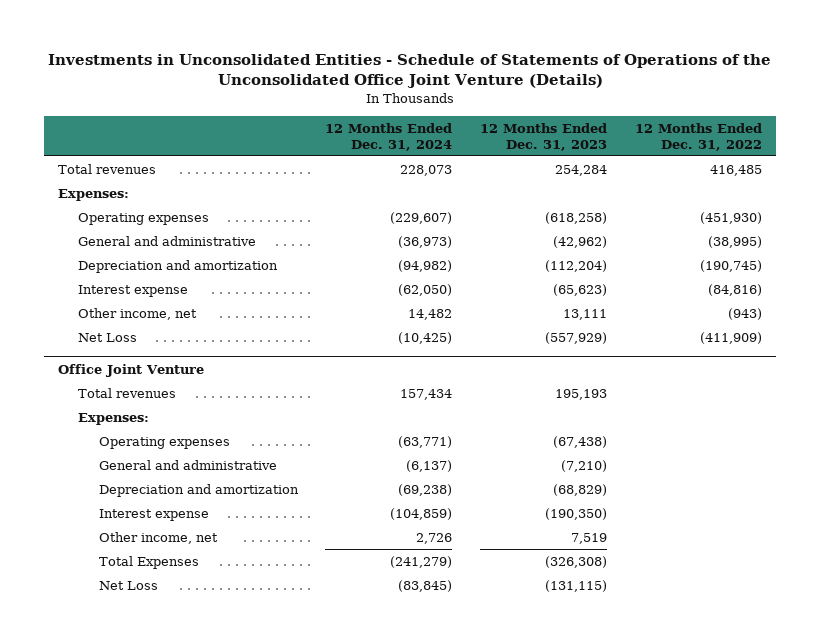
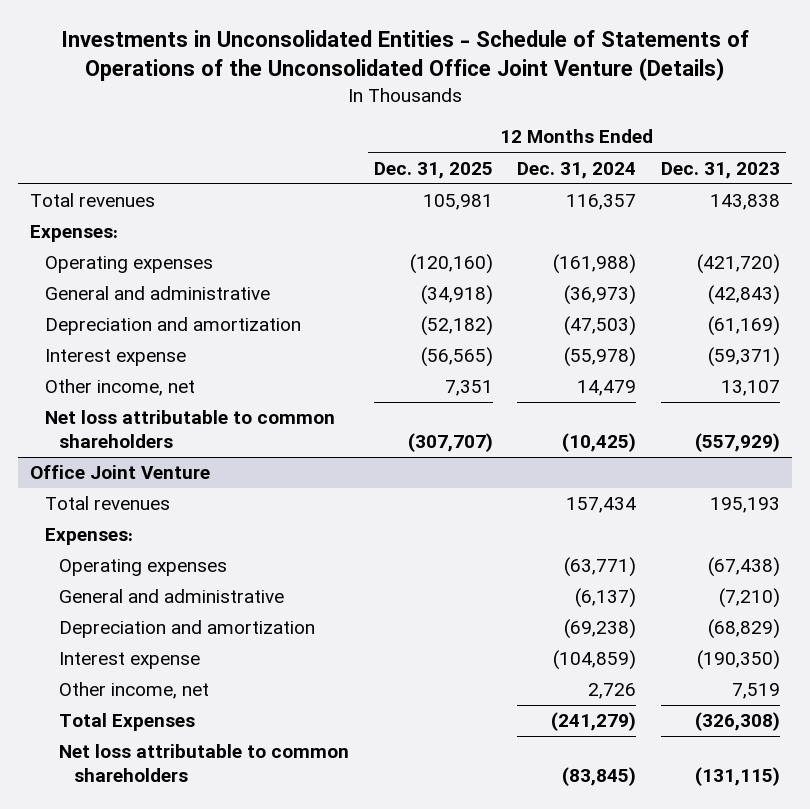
[634,123,762,151] 12 Months Ended Dec. 31, 2022 -> none
none -> [373,161,493,179] Dec. 31, 2025
[400,164,453,176] 228,073 -> [566,194,637,211] 116,357
[555,164,608,176] 254,284 -> [709,194,780,211] 143,838
[390,211,453,224] (229,607) -> [553,254,637,275] (161,988)
[545,211,608,224] (618,258) -> [696,254,780,275] (421,720)
[553,235,608,248] (42,962) -> [707,285,780,306] (42,843)
[398,259,453,272] (94,982) -> [564,316,637,337] (47,503)
[545,259,608,272] (112,204) -> [707,316,780,337] (61,169)
[398,283,453,296] (62,050) -> [564,347,637,368] (55,978)
[553,283,608,296] (65,623) -> [707,347,780,368] (59,371)
[408,308,453,320] 14,482 -> [577,380,637,397] 14,479
[563,308,608,320] 13,111 -> [720,380,780,397] 13,107
[78,332,138,342] Net Loss -> [44,410,335,449] Net loss attributable to common shareholders
[98,580,158,590] Net Loss -> [59,744,350,783] Net loss attributable to common shareholders

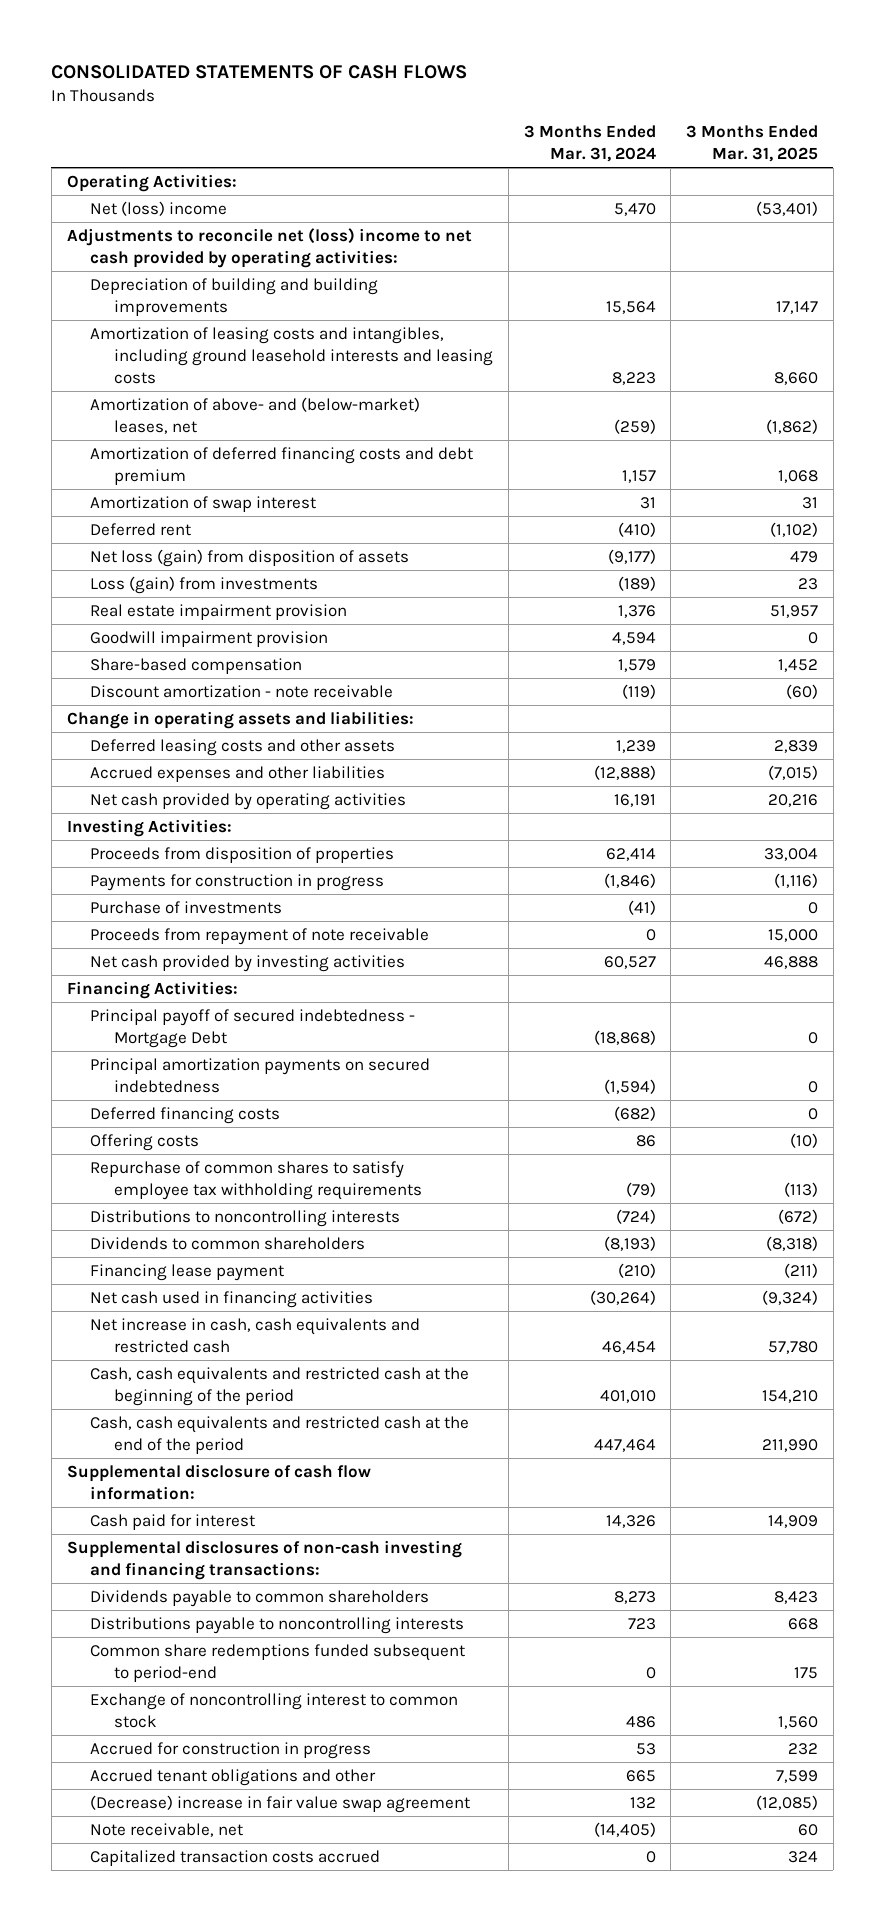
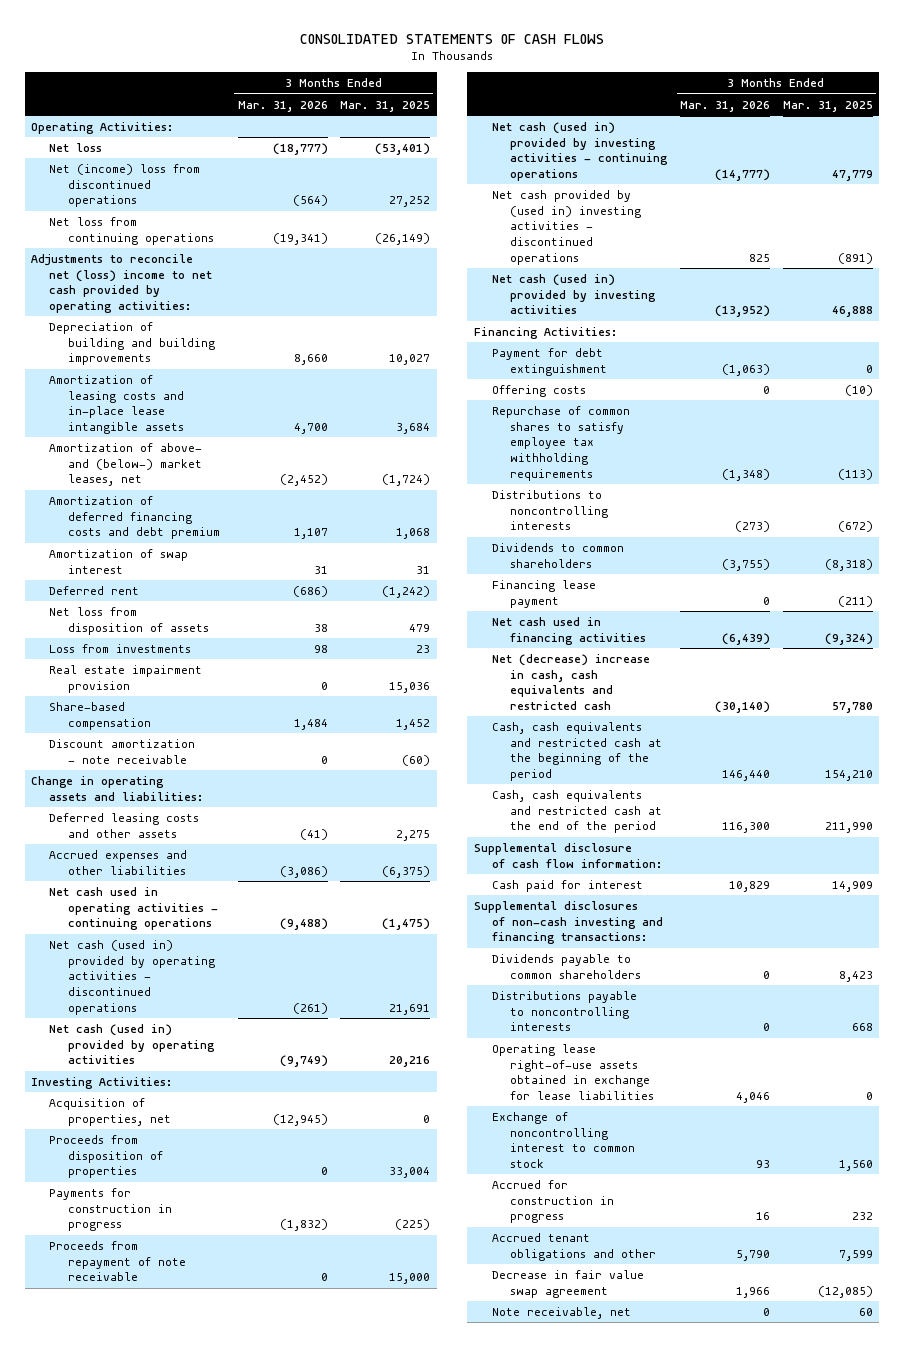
[523,125,656,163] 3 Months Ended Mar. 31, 2024 -> none
none -> [237,100,328,112] Mar. 31, 2026
[90,201,228,217] Net (loss) income -> [49,142,103,152] Net loss
none -> [49,163,201,208] Net (income) loss from discontinued operations
none -> [49,216,214,245] Net loss from continuing operations
[775,300,818,314] 17,147 -> [389,354,431,366] 10,027
[90,327,494,384] Amortization of leasing costs and intangibles, including ground leasehold interests and leasing costs -> [49,374,184,434] Amortization of leasing costs and in-place lease intangible assets
[773,371,818,385] 8,660 -> [396,422,431,434] 3,684
[90,397,421,434] Amortization of above- and (below-market) leases, net -> [49,442,203,487] Amortization of above- and (below-) market leases, net
[765,418,818,434] (1,862) -> [382,474,431,487] (1,724)
[90,631,329,648] Goodwill impairment provision -> none
[769,522,818,538] (1,102) -> [382,585,431,598] (1,242)
[90,549,410,568] Net loss (gain) from disposition of assets -> [49,606,209,635] Net loss from disposition of assets
[90,576,319,595] Loss (gain) from investments -> [49,643,192,653] Loss from investments
[769,605,818,619] 51,957 -> [389,681,431,693] 15,036
[773,740,818,754] 2,839 -> [396,829,431,841] 2,275
[767,765,818,781] (7,015) -> [382,865,431,878] (6,375)
none -> [49,886,218,931] Net cash used in operating activities - continuing operations
none -> [49,939,215,1015] Net cash (used in) provided by operating activities - discontinued operations
[90,793,407,811] Net cash provided by operating activities -> [49,1023,215,1065] Net cash (used in) provided by operating activities
none -> [49,1097,171,1126] Acquisition of properties, net
[90,901,283,915] Purchase of investments -> none
[773,873,818,889] (1,116) -> [395,1219,431,1231] (225)
none -> [491,121,669,181] Net cash (used in) provided by investing activities - continuing operations
none -> [491,189,642,265] Net cash provided by (used in) investing activities - discontinued operations
[90,955,406,973] Net cash provided by investing activities -> [491,273,657,315] Net cash (used in) provided by investing activities
[90,1009,416,1048] Principal payoff of secured indebtedness - Mortgage Debt -> none
[90,1058,431,1093] Principal amortization payments on secured indebtedness -> none
[90,1107,281,1125] Deferred financing costs -> none
none -> [491,347,608,376] Payment for debt extinguishment
[90,1318,421,1353] Net increase in cash, cash equivalents and restricted cash -> [491,653,650,710] Net (decrease) increase in cash, cash equivalents and restricted cash
[90,1644,466,1682] Common share redemptions funded subsequent to period-end -> none
none -> [491,1043,655,1100] Operating lease right-of-use assets obtained in exchange for lease liabilities
[90,1795,471,1814] (Decrease) increase in fair value swap agreement -> [491,1269,644,1298] Decrease in fair value swap agreement
[90,1850,381,1867] Capitalized transaction costs accrued -> none

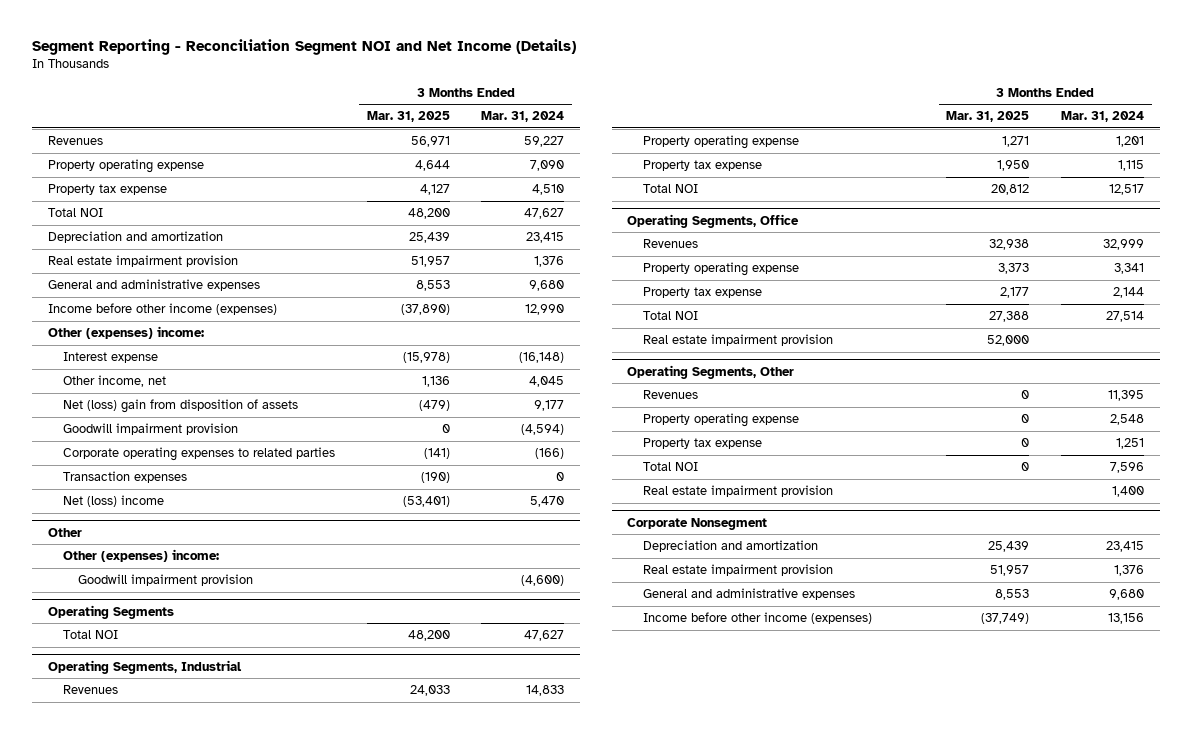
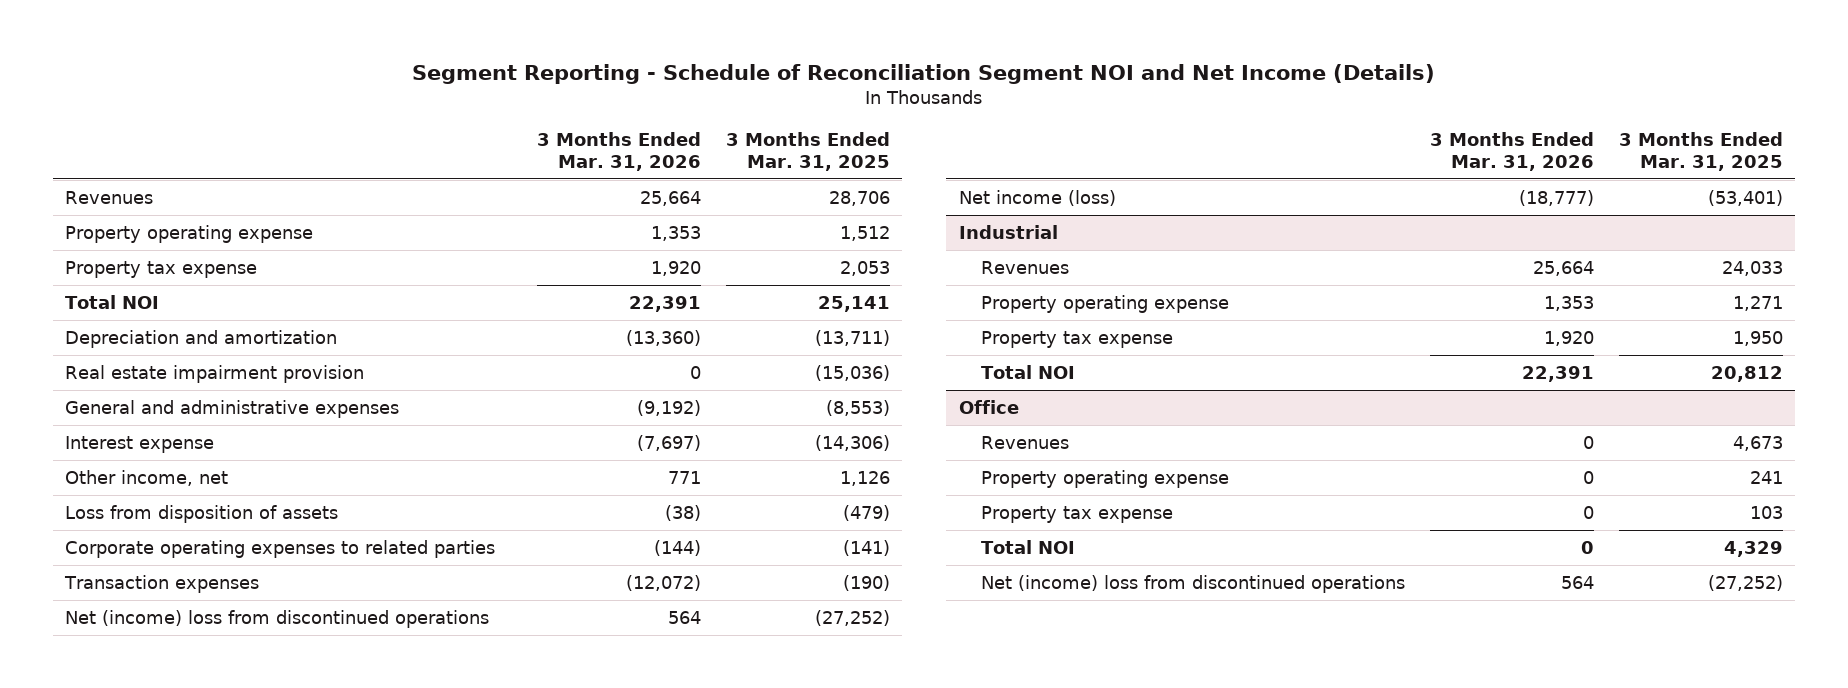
[31,39,576,56] Segment Reporting - Reconciliation Segment NOI and Net Income (Details) -> [412,64,1436,85] Segment Reporting - Schedule of Reconciliation Segment NOI and Net Income (Details)
[481,111,565,123] Mar. 31, 2024 -> none
none -> [536,131,701,171] 3 Months Ended Mar. 31, 2026
[47,303,277,316] Income before other income (expenses) -> none
[47,326,204,340] Other (expenses) income: -> none
[62,423,238,436] Goodwill impairment provision -> none
[410,136,450,148] 56,971 -> [828,190,890,206] 28,706
[414,160,450,172] 4,644 -> [839,225,890,241] 1,512
[419,184,450,196] 4,127 -> [839,260,890,276] 2,053
[407,208,450,220] 48,200 -> [817,295,890,312] 25,141
[408,232,450,244] 25,439 -> [814,329,890,346] (13,711)
[410,256,450,268] 51,957 -> [814,364,890,381] (15,036)
[415,280,450,292] 8,553 -> [825,399,890,416] (8,553)
[402,352,450,364] (15,978) -> [814,434,890,451] (14,306)
[421,376,450,388] 1,136 -> [839,470,890,486] 1,126
[62,399,298,414] Net (loss) gain from disposition of assets -> [65,504,339,523] Loss from disposition of assets
[47,527,82,537] Other -> none
[62,549,219,563] Other (expenses) income: -> none
[78,574,254,587] Goodwill impairment provision -> none
[47,604,174,619] Operating Segments -> none
[62,630,118,640] Total NOI -> none
[47,659,242,674] Operating Segments, Industrial -> none
none -> [65,609,490,628] Net (income) loss from discontinued operations
[62,495,164,508] Net (loss) income -> [958,189,1116,206] Net income (loss)
none -> [958,224,1058,239] Industrial
[627,213,800,228] Operating Segments, Office -> none
[642,334,833,347] Real estate impairment provision -> none
[627,364,795,379] Operating Segments, Other -> none
[642,390,698,400] Revenues -> none
[642,413,799,428] Property operating expense -> none
[642,438,762,450] Property tax expense -> none
[642,462,698,472] Total NOI -> none
[642,485,833,498] Real estate impairment provision -> none
[627,517,768,530] Corporate Nonsegment -> none
[642,540,818,553] Depreciation and amortization -> none
[642,564,833,577] Real estate impairment provision -> none
[642,588,855,601] General and administrative expenses -> none
[642,612,872,625] Income before other income (expenses) -> none
none -> [958,399,1019,414] Office
[989,239,1030,251] 32,938 -> [1732,435,1783,451] 4,673
[998,263,1030,275] 3,373 -> [1749,470,1783,484] 241
[1000,287,1030,299] 2,177 -> [1749,505,1783,519] 103
[989,311,1030,323] 27,388 -> [1723,540,1783,557] 4,329
none -> [980,574,1405,593] Net (income) loss from discontinued operations

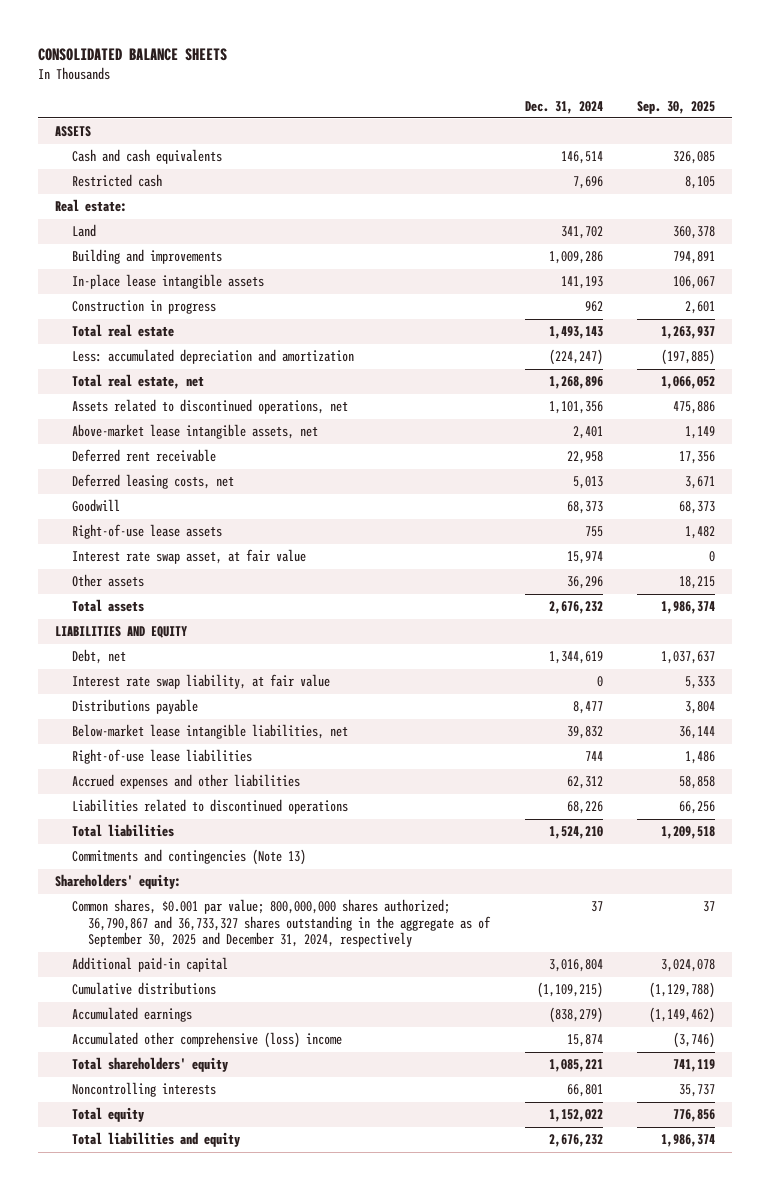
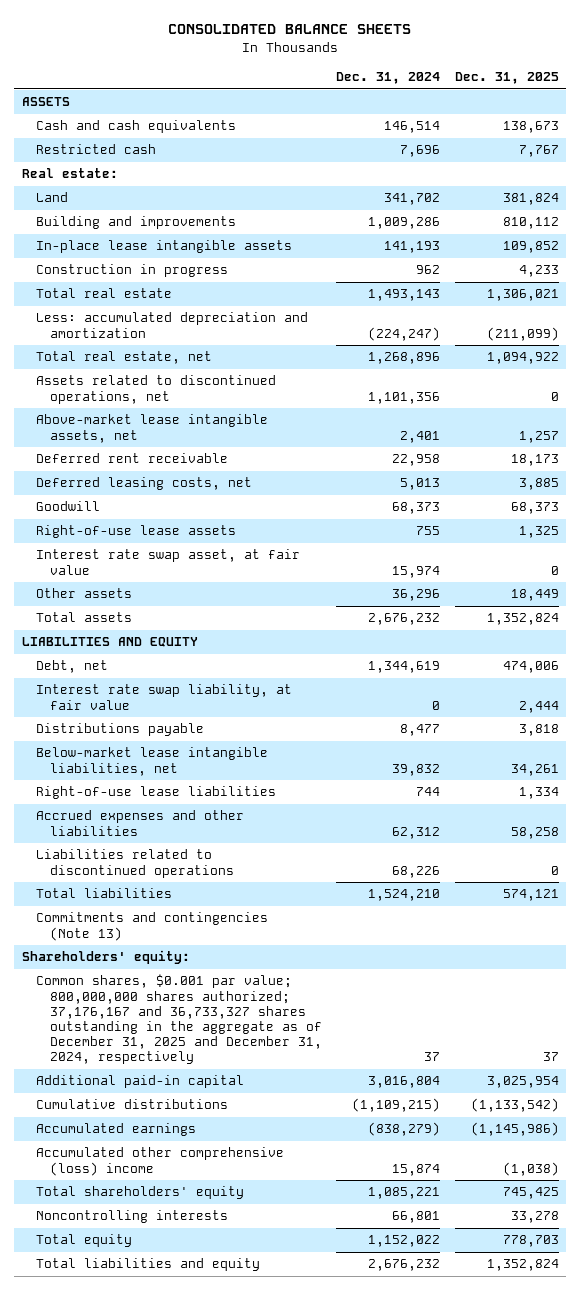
[637,100,716,114] Sep. 30, 2025 -> none
none -> [454,72,559,85] Dec. 31, 2025
[71,899,492,948] Common shares, $0.001 par value; 800,000,000 shares authorized; 36,790,867 and 36,733,327 shares outstanding in the aggregate as of September 30, 2025 and December 31, 2024, respectively -> [35,974,322,1065] Common shares, $0.001 par value; 800,000,000 shares authorized; 37,176,167 and 36,733,327 shares outstanding in the aggregate as of December 31, 2025 and December 31, 2024, respectively

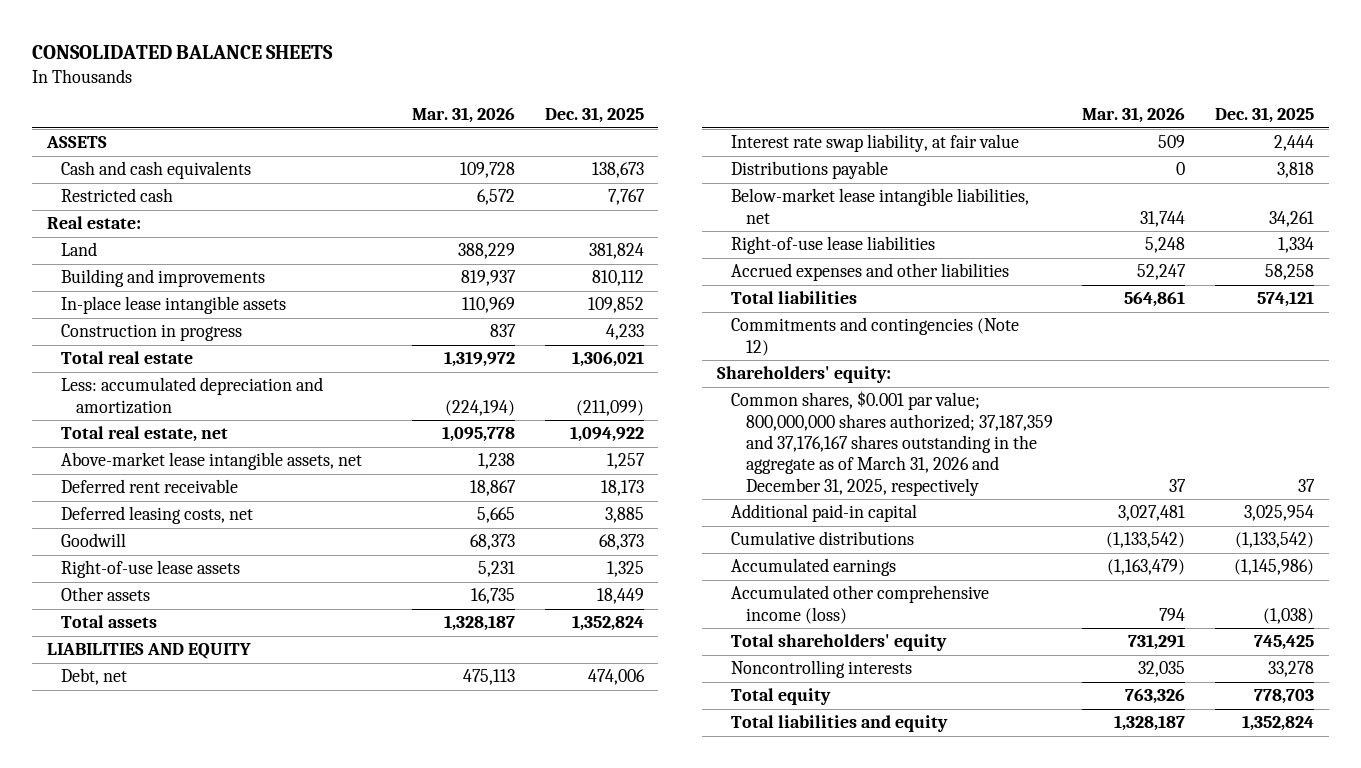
[336,72,441,85] Dec. 31, 2024 -> none
none -> [412,106,516,123] Mar. 31, 2026
[35,375,276,404] Assets related to discontinued operations, net -> none
[35,549,300,575] Interest rate swap asset, at fair value -> none
[35,849,234,878] Liabilities related to discontinued operations -> none
[35,912,268,941] Commitments and contingencies (Note 13) -> [731,317,1020,356] Commitments and contingencies (Note 12)
[35,974,322,1065] Common shares, $0.001 par value; 800,000,000 shares authorized; 37,176,167 and 36,733,327 shares outstanding in the aggregate as of December 31, 2025 and December 31, 2024, respectively -> [731,391,1053,496] Common shares, $0.001 par value; 800,000,000 shares authorized; 37,187,359 and 37,176,167 shares outstanding in the aggregate as of March 31, 2026 and December 31, 2025, respectively
[35,1147,284,1176] Accumulated other comprehensive (loss) income -> [731,585,990,624] Accumulated other comprehensive income (loss)

